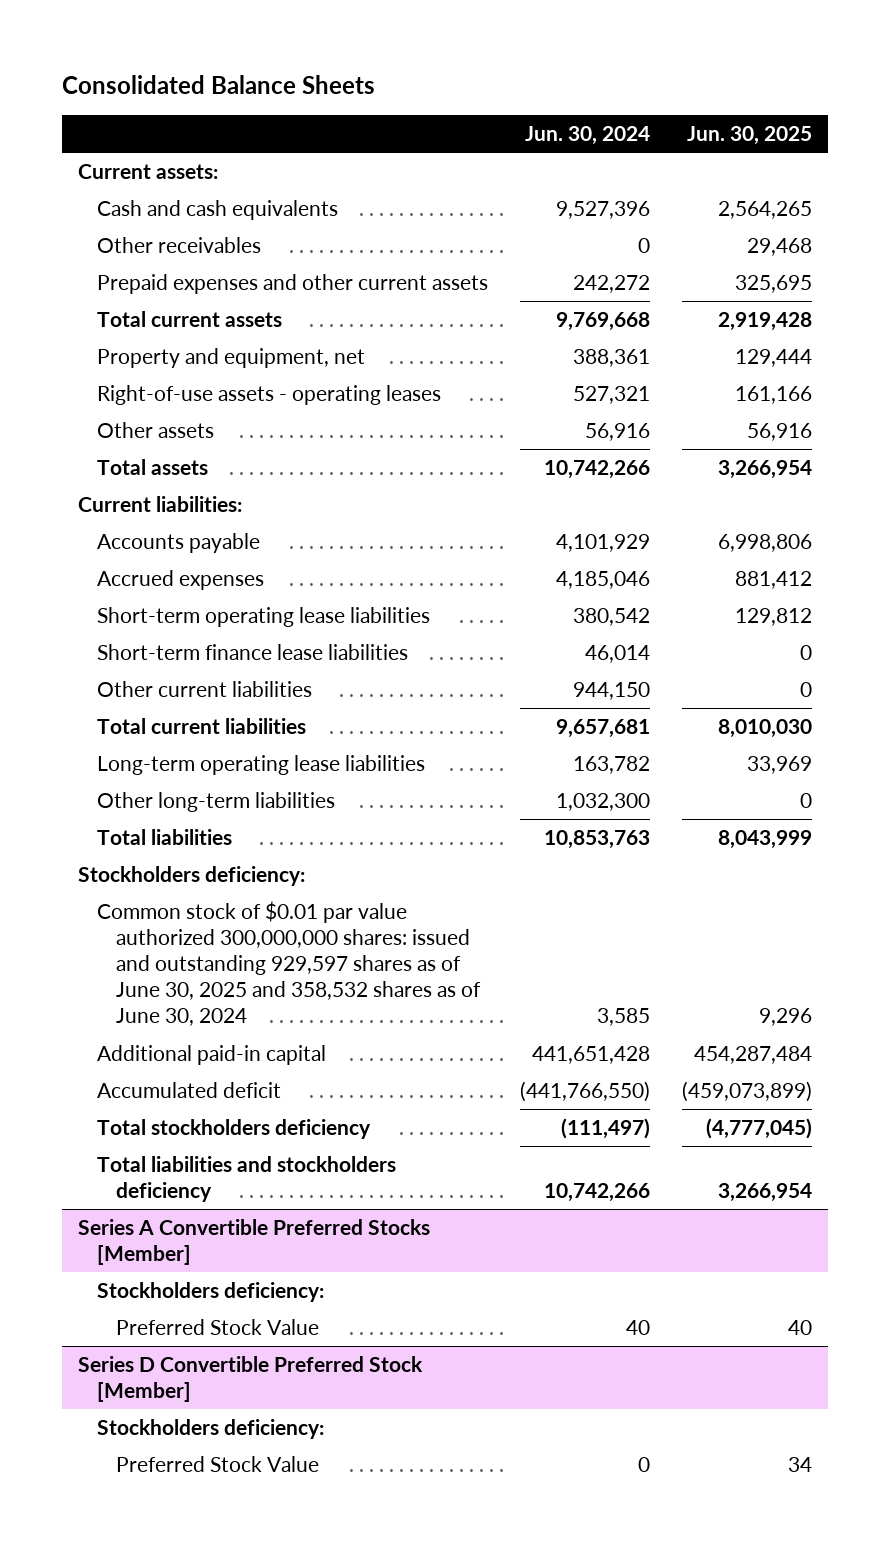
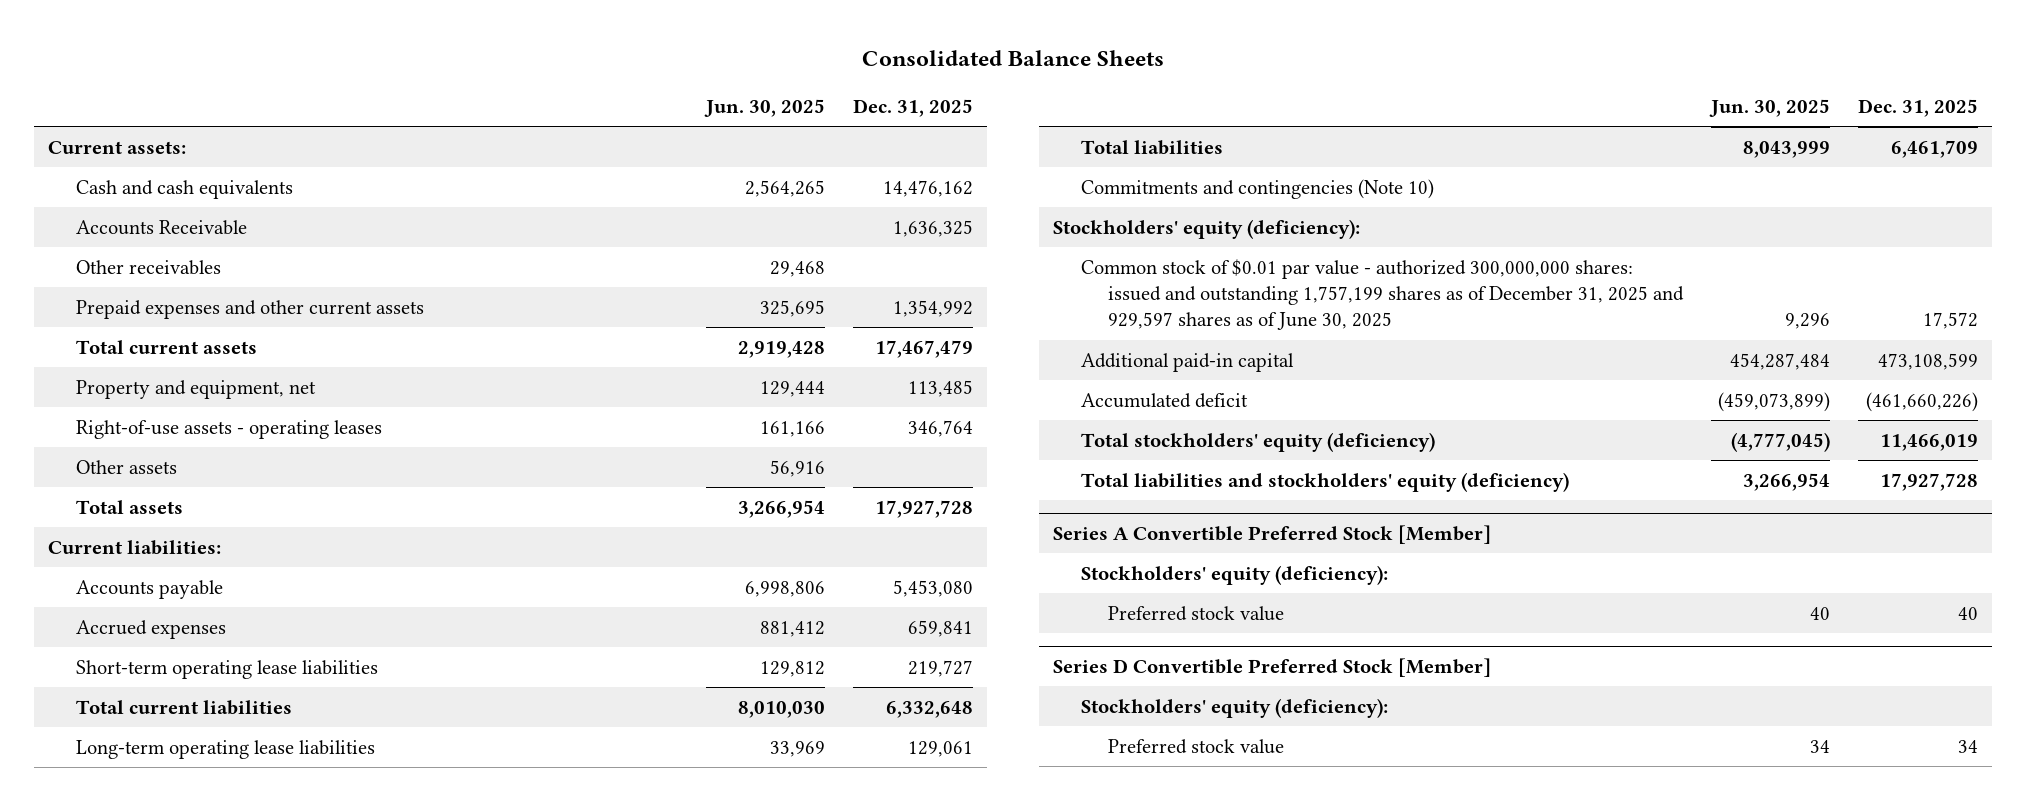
[524,125,650,145] Jun. 30, 2024 -> none
none -> [853,98,974,117] Dec. 31, 2025
none -> [75,219,247,235] Accounts Receivable
[97,644,409,661] Short-term finance lease liabilities -> none
[97,681,313,698] Other current liabilities -> none
[97,792,336,813] Other long-term liabilities -> none
none -> [1080,178,1434,199] Commitments and contingencies (Note 10)
[78,866,306,887] Stockholders deficiency: -> [1052,218,1360,239] Stockholders' equity (deficiency):
[97,901,482,1027] Common stock of $0.01 par value authorized 300,000,000 shares: issued and outstanding 929,597 shares as of June 30, 2025 and 358,532 shares as of June 30, 2024 -> [1080,258,1685,331] Common stock of $0.01 par value - authorized 300,000,000 shares: issued and outstanding 1,757,199 shares as of December 31, 2025 and 929,597 shares as of June 30, 2025
[97,1119,372,1140] Total stockholders deficiency -> [1080,431,1435,452] Total stockholders' equity (deficiency)
[97,1156,397,1203] Total liabilities and stockholders deficiency -> [1080,471,1569,492] Total liabilities and stockholders' equity (deficiency)
[78,1219,431,1266] Series A Convertible Preferred Stocks [Member] -> [1052,524,1491,544] Series A Convertible Preferred Stock [Member]
[97,1282,325,1303] Stockholders deficiency: -> [1080,564,1388,585] Stockholders' equity (deficiency):
[116,1319,320,1336] Preferred Stock Value -> [1108,605,1285,621] Preferred stock value
[97,1419,325,1440] Stockholders deficiency: -> [1080,697,1388,718] Stockholders' equity (deficiency):
[116,1456,320,1473] Preferred Stock Value -> [1108,738,1285,754] Preferred stock value

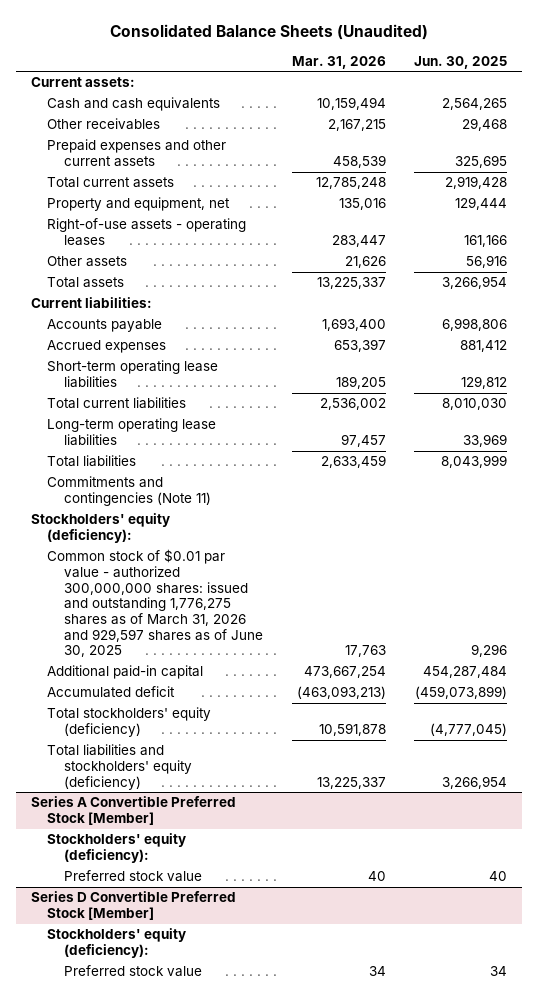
[862,49,1165,66] Consolidated Balance Sheets -> [109,23,428,40] Consolidated Balance Sheets (Unaudited)
[853,98,974,117] Dec. 31, 2025 -> none
none -> [291,55,386,69] Mar. 31, 2026
[75,219,247,235] Accounts Receivable -> none
[1080,178,1434,199] Commitments and contingencies (Note 10) -> [47,476,211,506] Commitments and contingencies (Note 11)
[1080,258,1685,331] Common stock of $0.01 par value - authorized 300,000,000 shares: issued and outstanding 1,757,199 shares as of December 31, 2025 and 929,597 shares as of June 30, 2025 -> [47,549,263,658] Common stock of $0.01 par value - authorized 300,000,000 shares: issued and outstanding 1,776,275 shares as of March 31, 2026 and 929,597 shares as of June 30, 2025

